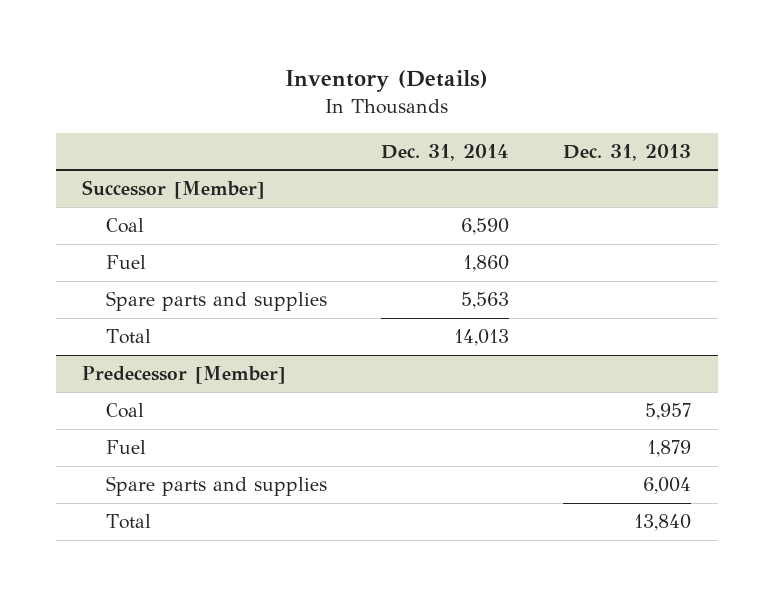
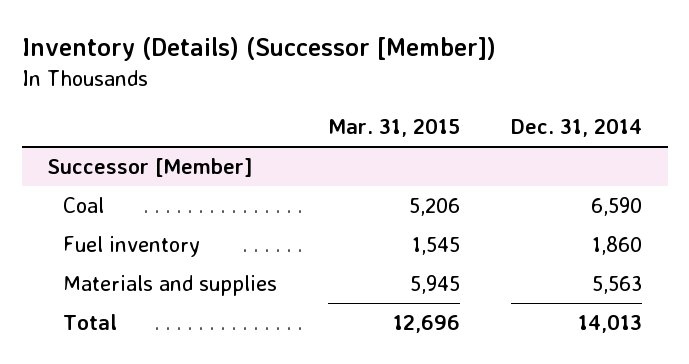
[284,70,488,93] Inventory (Details) -> [21,36,496,61] Inventory (Details) (Successor [Member])
[562,143,691,161] Dec. 31, 2013 -> none
none -> [328,118,461,138] Mar. 31, 2015
[106,255,147,270] Fuel -> [63,235,201,257] Fuel inventory
[106,291,328,312] Spare parts and supplies -> [63,274,278,296] Materials and supplies
[82,366,287,385] Predecessor [Member] -> none
[106,403,145,419] Coal -> none
[106,440,147,455] Fuel -> none
[106,476,328,497] Spare parts and supplies -> none
[106,514,152,530] Total -> none

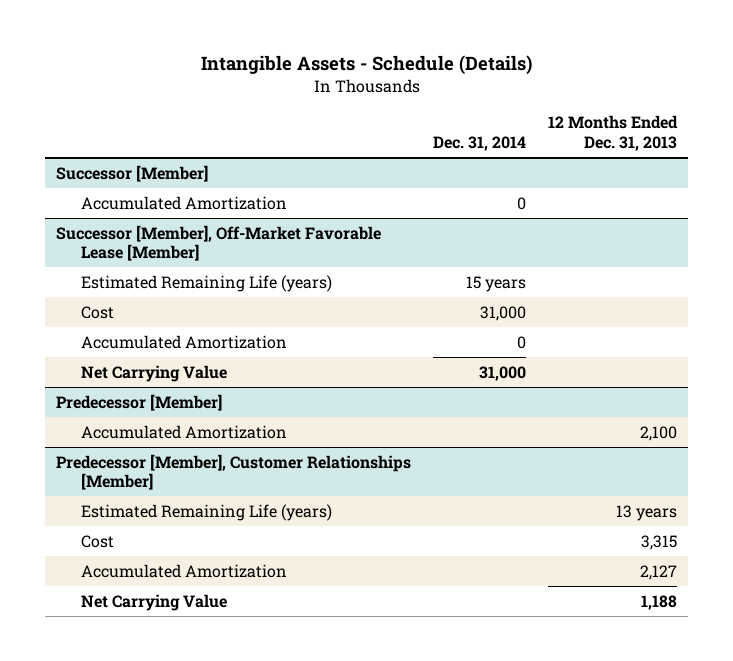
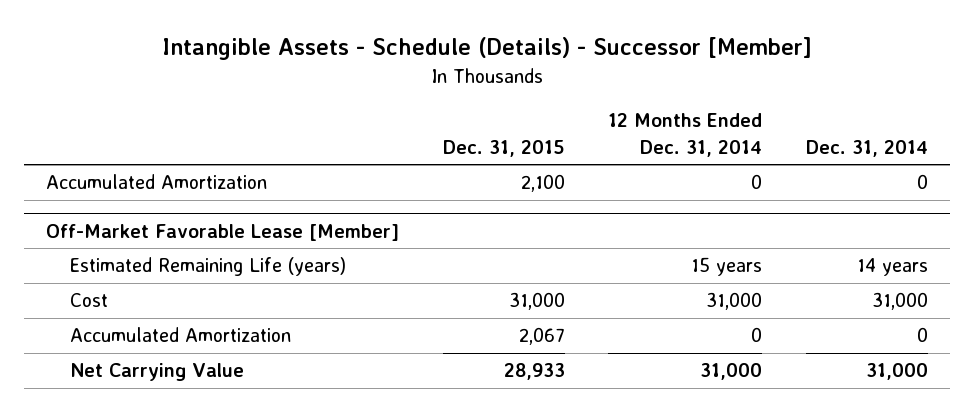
[200,55,532,76] Intangible Assets - Schedule (Details) -> [162,37,813,61] Intangible Assets - Schedule (Details) - Successor [Member]
[548,115,679,151] 12 Months Ended Dec. 31, 2013 -> none
none -> [442,139,565,157] Dec. 31, 2015
none -> [608,113,763,157] 12 Months Ended Dec. 31, 2014
none -> [45,174,267,190] Accumulated Amortization
[56,164,209,182] Successor [Member] -> [45,223,399,241] Off-Market Favorable Lease [Member]
none -> [70,257,347,277] Estimated Remaining Life (years)
none -> [70,293,109,308] Cost
[56,224,382,262] Successor [Member], Off-Market Favorable Lease [Member] -> none
[80,274,332,292] Estimated Remaining Life (years) -> none
[80,305,114,319] Cost -> none
[80,334,287,349] Accumulated Amortization -> none
[80,364,227,382] Net Carrying Value -> none
[56,393,223,411] Predecessor [Member] -> none
[80,424,287,439] Accumulated Amortization -> none
[56,453,412,491] Predecessor [Member], Customer Relationships [Member] -> none
[80,503,332,521] Estimated Remaining Life (years) -> none
[80,534,114,548] Cost -> none
[80,563,287,578] Accumulated Amortization -> none
[80,593,227,611] Net Carrying Value -> none
none -> [70,363,245,382] Net Carrying Value

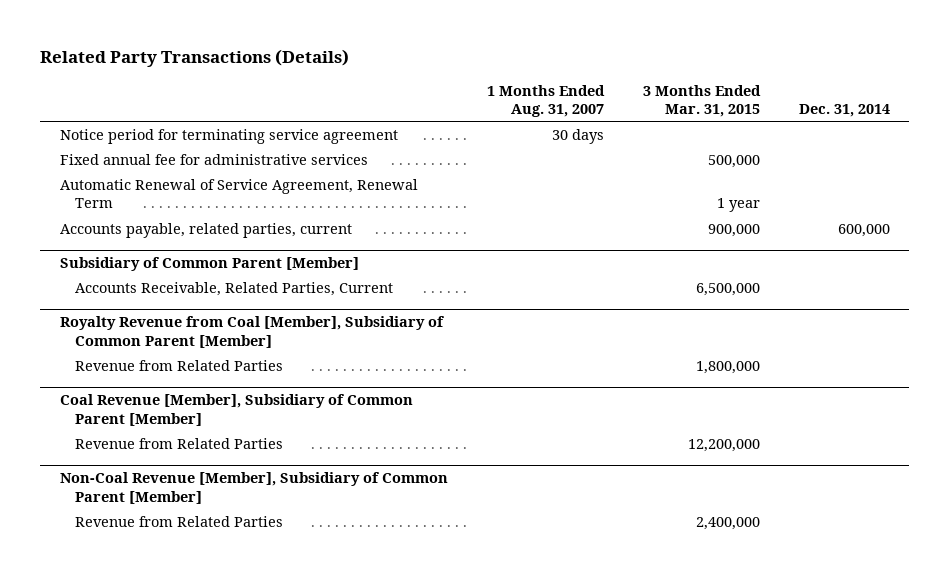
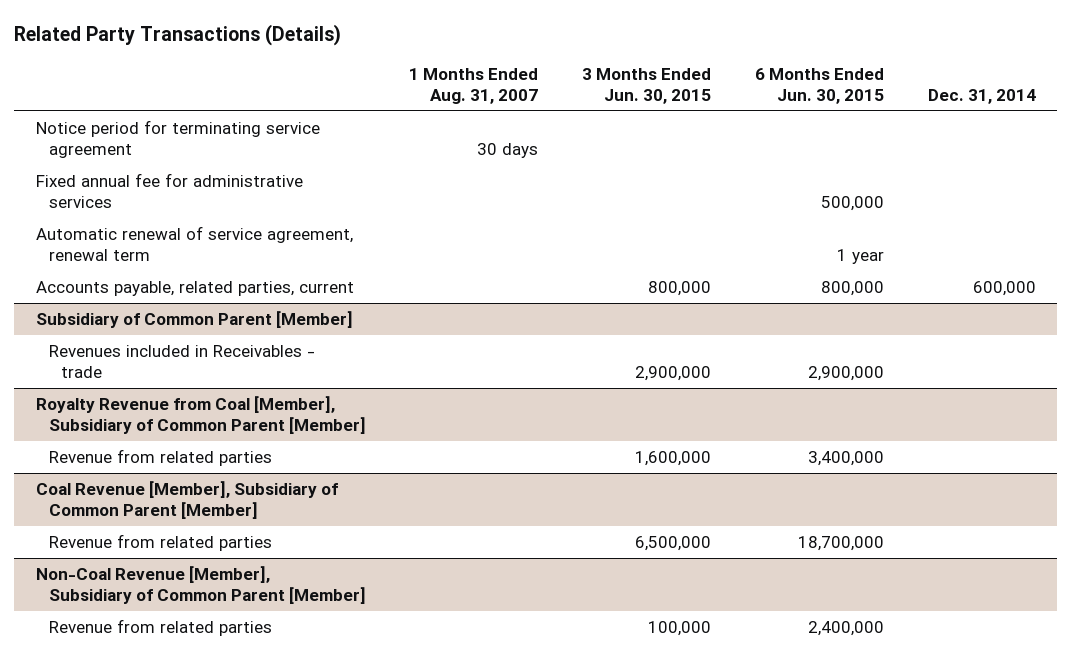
[642,84,761,118] 3 Months Ended Mar. 31, 2015 -> none
none -> [582,67,712,104] 3 Months Ended Jun. 30, 2015
none -> [754,67,884,104] 6 Months Ended Jun. 30, 2015
[59,178,418,209] Automatic Renewal of Service Agreement, Renewal Term -> [36,225,354,262] Automatic renewal of service agreement, renewal term
[75,281,394,296] Accounts Receivable, Related Parties, Current -> [48,344,315,379] Revenues included in Receivables - trade
[75,359,284,371] Revenue from Related Parties -> [48,448,272,466] Revenue from related parties
[75,437,284,449] Revenue from Related Parties -> [48,533,272,551] Revenue from related parties
[75,515,284,527] Revenue from Related Parties -> [48,618,272,636] Revenue from related parties

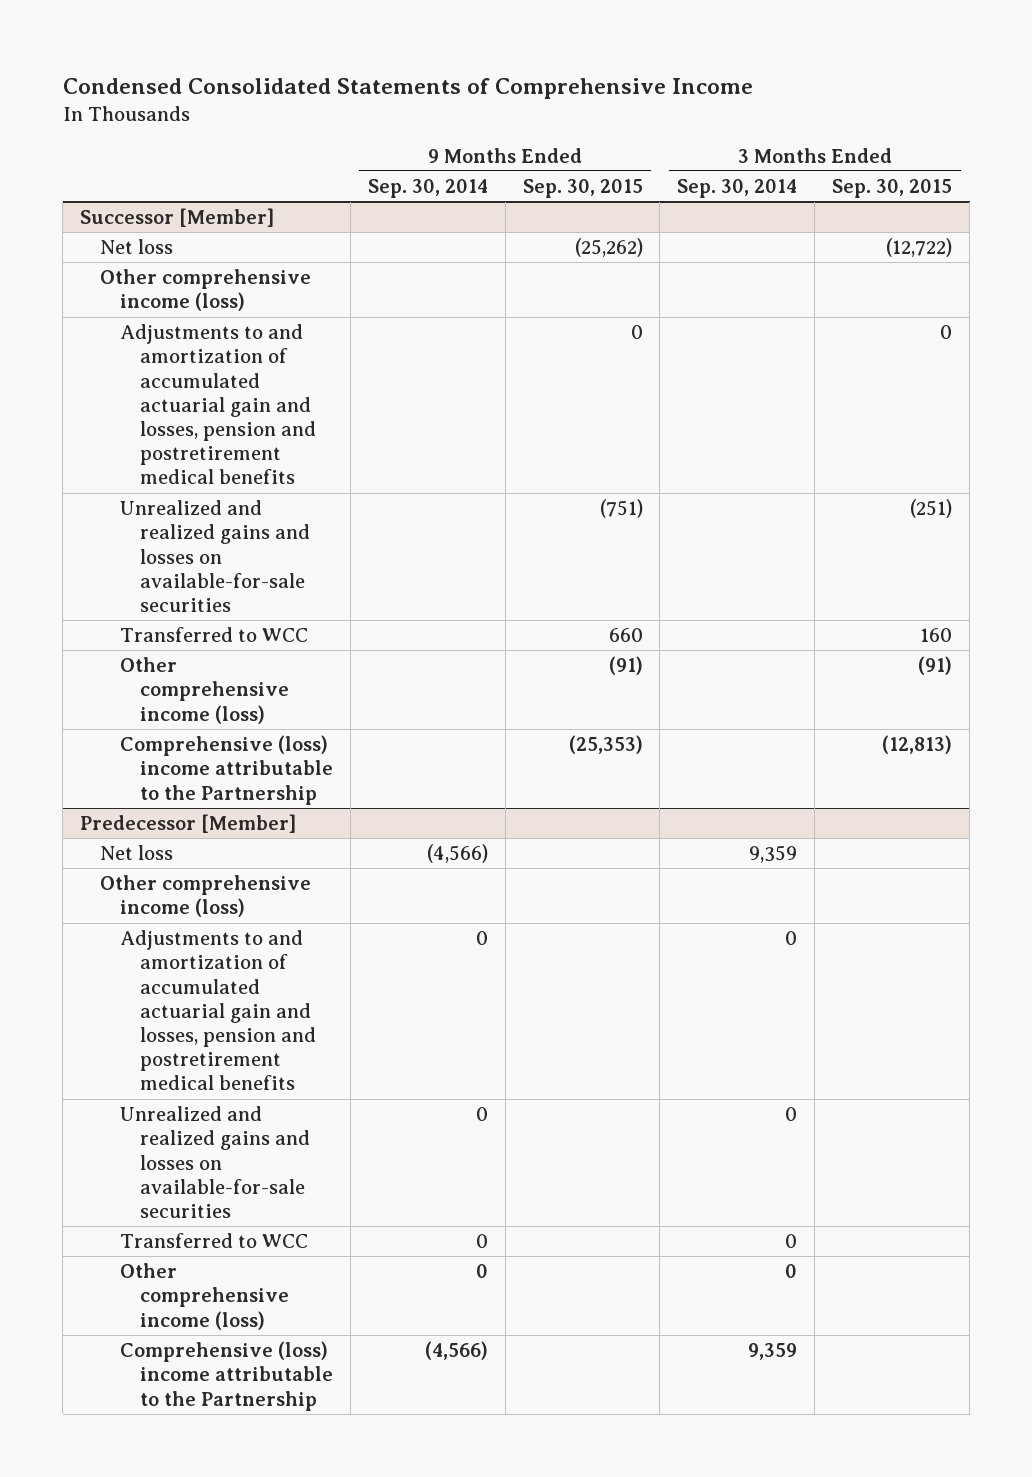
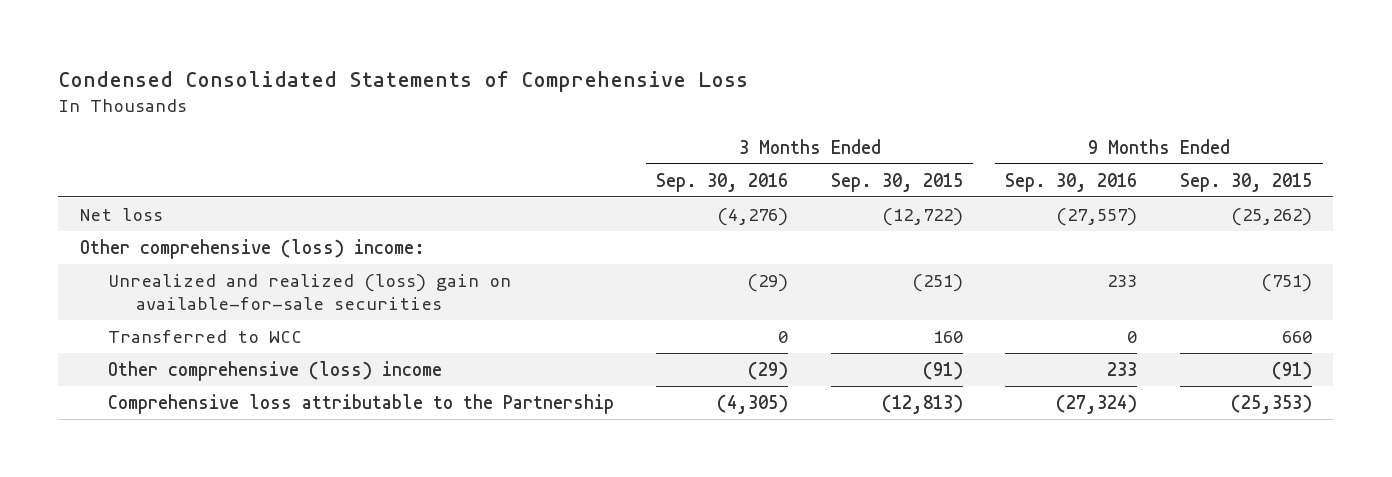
[62,77,753,99] Condensed Consolidated Statements of Comprehensive Income -> [58,71,749,93] Condensed Consolidated Statements of Comprehensive Loss
[367,178,488,198] Sep. 30, 2014 -> none
[677,178,798,198] Sep. 30, 2014 -> none
none -> [656,172,789,192] Sep. 30, 2016
none -> [1005,172,1138,192] Sep. 30, 2016
[80,208,275,228] Successor [Member] -> none
[119,324,316,485] Adjustments to and amortization of accumulated actuarial gain and losses, pension and postretirement medical benefits -> none
[100,269,312,312] Other comprehensive income (loss) -> [79,238,425,259] Other comprehensive (loss) income:
[119,500,310,612] Unrealized and realized gains and losses on available-for-sale securities -> [107,273,511,311] Unrealized and realized (loss) gain on available-for-sale securities
[80,814,297,834] Predecessor [Member] -> none
[100,845,174,861] Net loss -> none
[100,875,312,918] Other comprehensive income (loss) -> none
[119,930,316,1091] Adjustments to and amortization of accumulated actuarial gain and losses, pension and postretirement medical benefits -> none
[119,1106,310,1218] Unrealized and realized gains and losses on available-for-sale securities -> none
[119,1233,308,1249] Transferred to WCC -> none
[119,1263,289,1330] Other comprehensive income (loss) -> none
[119,1341,333,1411] Comprehensive (loss) income attributable to the Partnership -> none
[119,657,289,724] Other comprehensive income (loss) -> [107,360,442,381] Other comprehensive (loss) income
[119,735,333,805] Comprehensive (loss) income attributable to the Partnership -> [107,393,614,414] Comprehensive loss attributable to the Partnership

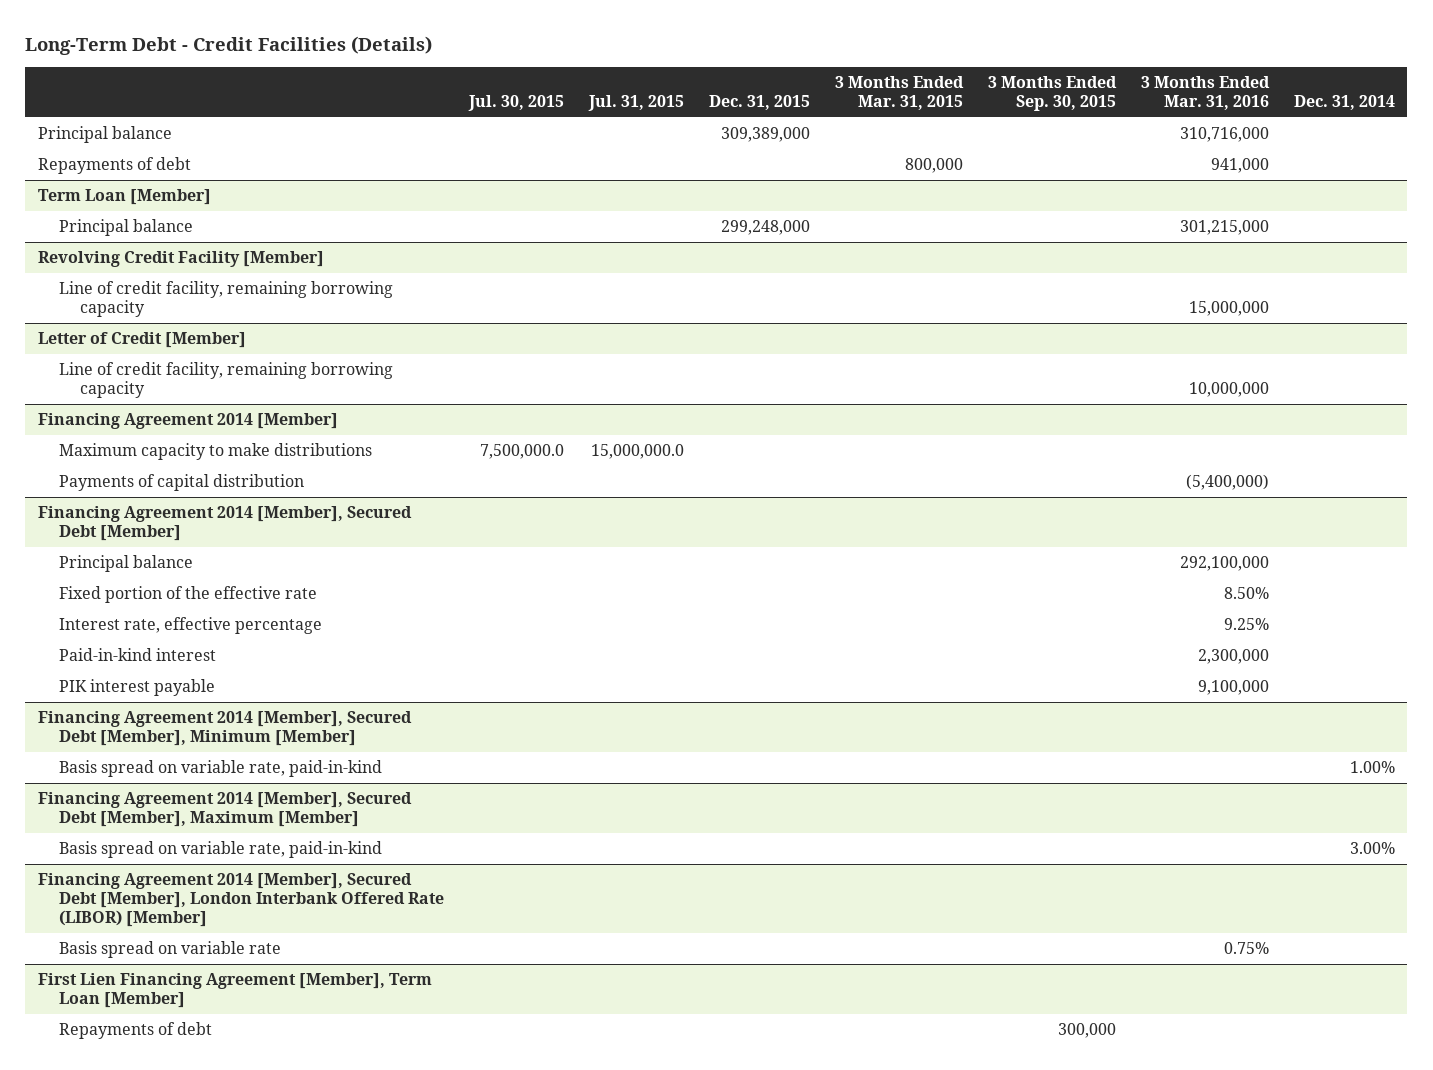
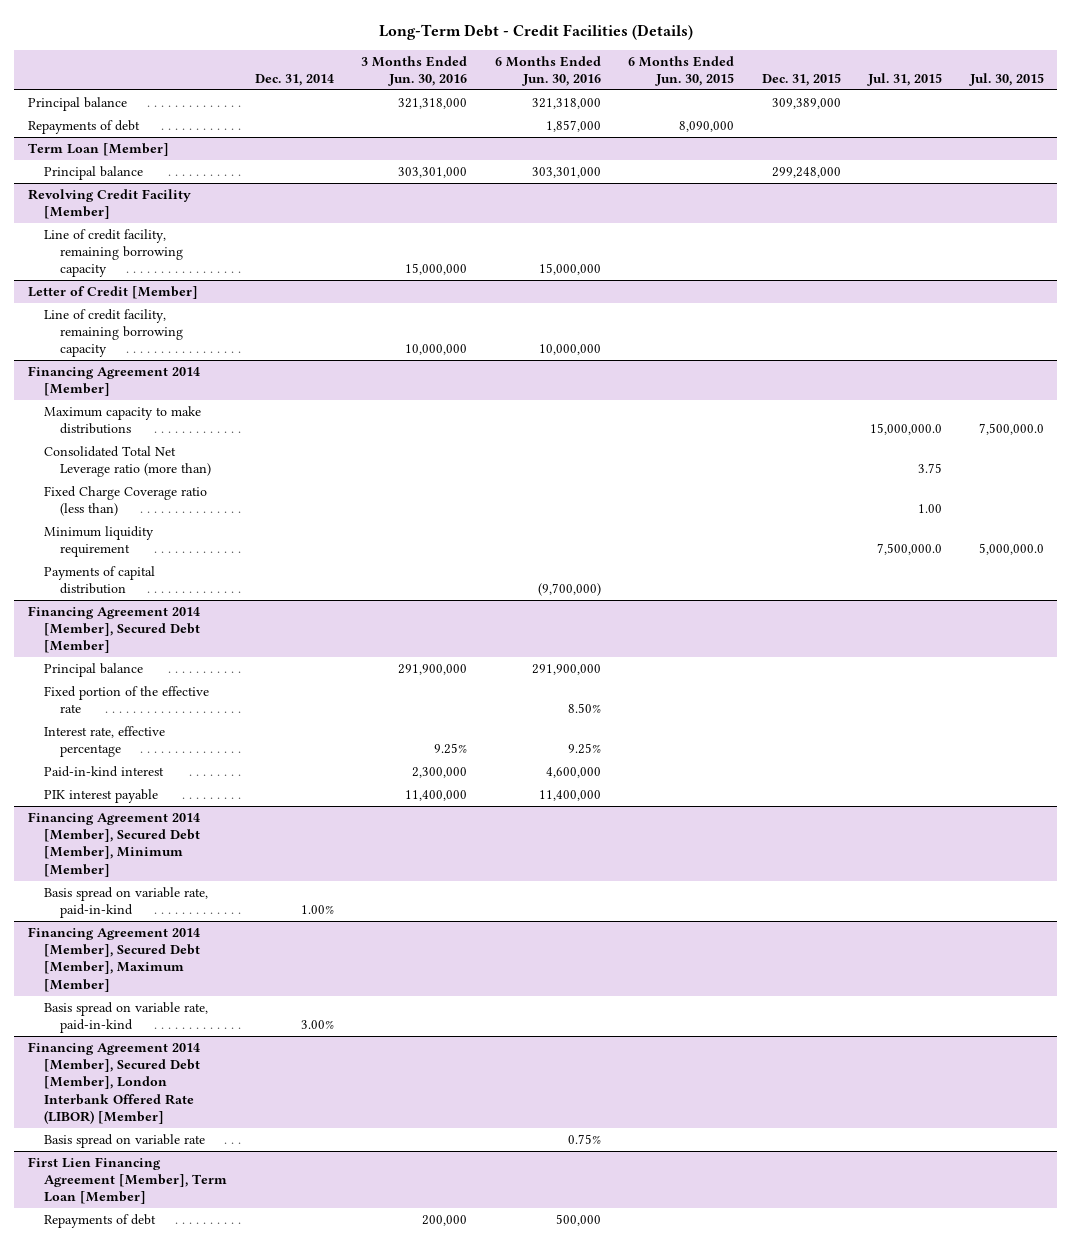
[834,76,964,111] 3 Months Ended Mar. 31, 2015 -> none
[987,76,1117,112] 3 Months Ended Sep. 30, 2015 -> none
[1140,76,1270,111] 3 Months Ended Mar. 31, 2016 -> none
none -> [361,55,468,86] 3 Months Ended Jun. 30, 2016
none -> [494,55,601,86] 6 Months Ended Jun. 30, 2016
none -> [628,55,735,86] 6 Months Ended Jun. 30, 2015
none -> [44,446,212,478] Consolidated Total Net Leverage ratio (more than)
none -> [44,486,208,517] Fixed Charge Coverage ratio (less than)
none -> [44,526,155,558] Minimum liquidity requirement

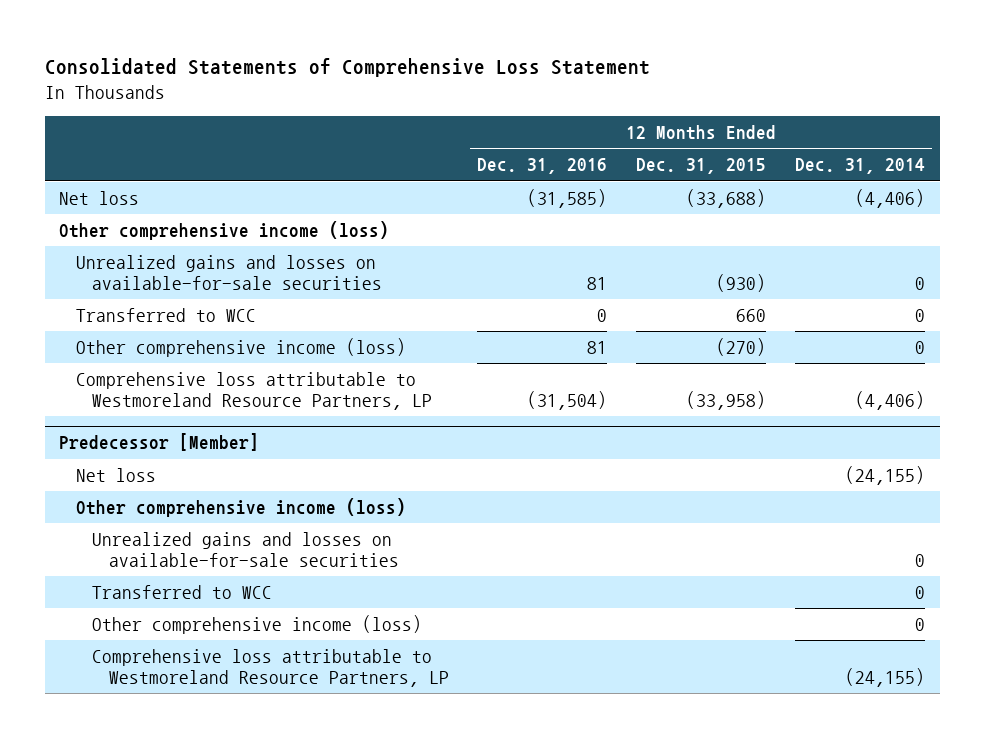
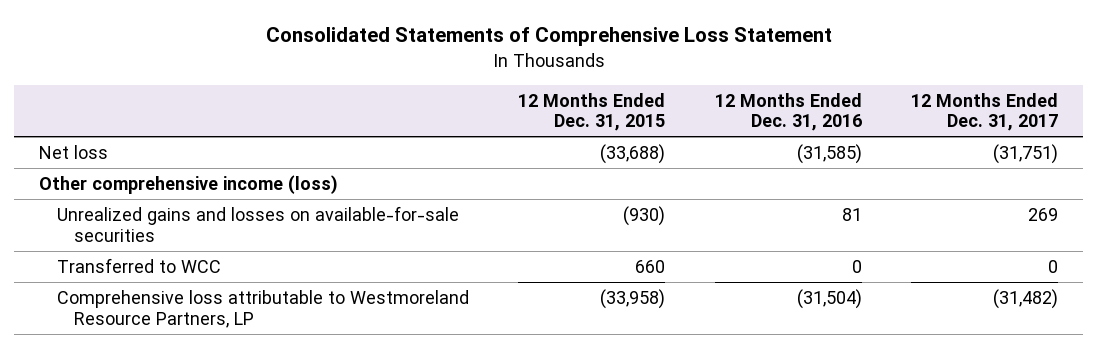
[795,158,926,175] Dec. 31, 2014 -> none
none -> [911,92,1059,132] 12 Months Ended Dec. 31, 2017
[75,337,406,357] Other comprehensive income (loss) -> none
[59,433,260,452] Predecessor [Member] -> none
[75,467,156,482] Net loss -> none
[75,497,406,517] Other comprehensive income (loss) -> none
[92,531,399,568] Unrealized gains and losses on available-for-sale securities -> none
[92,584,273,599] Transferred to WCC -> none
[92,614,423,634] Other comprehensive income (loss) -> none
[92,648,449,688] Comprehensive loss attributable to Westmoreland Resource Partners, LP -> none

